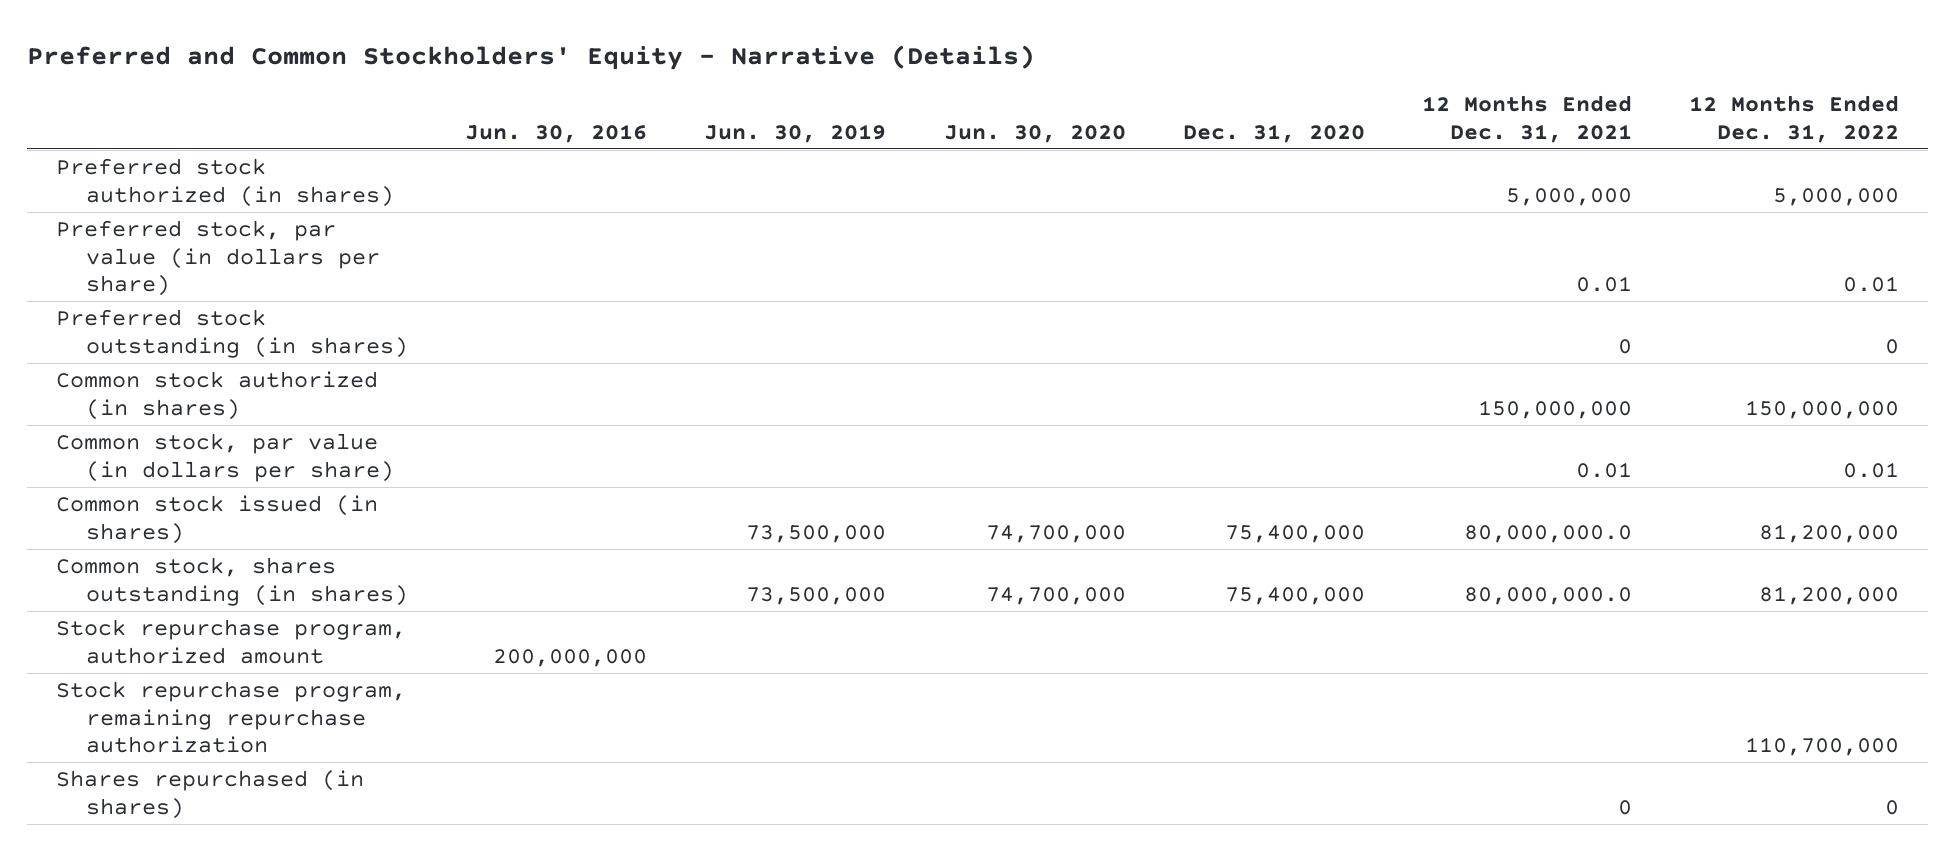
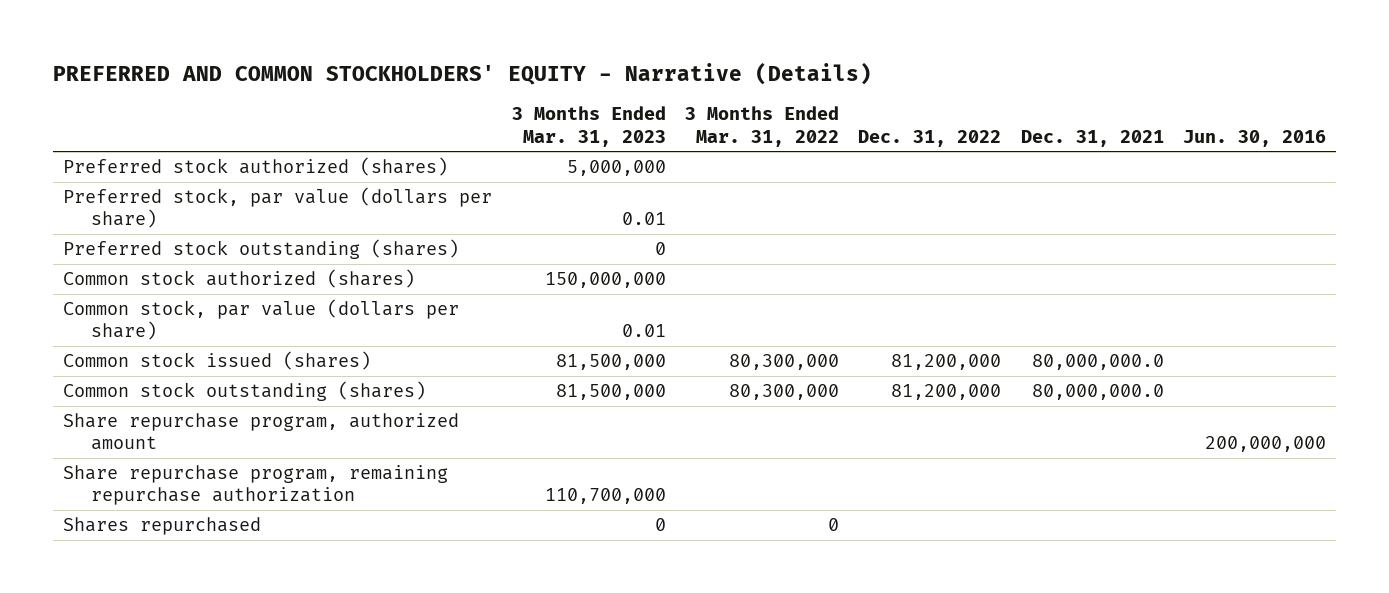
[27,44,1036,70] Preferred and Common Stockholders' Equity - Narrative (Details) -> [53,62,873,86] PREFERRED AND COMMON STOCKHOLDERS' EQUITY - Narrative (Details)
[704,123,887,143] Jun. 30, 2019 -> none
[943,124,1126,143] Jun. 30, 2020 -> none
[1182,123,1365,143] Dec. 31, 2020 -> none
[1421,94,1632,143] 12 Months Ended Dec. 31, 2021 -> none
[1689,94,1900,143] 12 Months Ended Dec. 31, 2022 -> none
none -> [511,106,666,147] 3 Months Ended Mar. 31, 2023
none -> [684,106,839,147] 3 Months Ended Mar. 31, 2022
none -> [858,129,1002,147] Dec. 31, 2022
none -> [1020,129,1164,147] Dec. 31, 2021
[55,157,394,207] Preferred stock authorized (in shares) -> [63,157,449,177] Preferred stock authorized (shares)
[55,219,380,297] Preferred stock, par value (in dollars per share) -> [63,187,493,229] Preferred stock, par value (dollars per share)
[55,308,408,358] Preferred stock outstanding (in shares) -> [63,239,460,260] Preferred stock outstanding (shares)
[55,370,378,420] Common stock authorized (in shares) -> [63,269,416,289] Common stock authorized (shares)
[55,432,394,482] Common stock, par value (in dollars per share) -> [63,299,460,341] Common stock, par value (dollars per share)
[55,494,378,544] Common stock issued (in shares) -> [63,351,372,371] Common stock issued (shares)
[55,556,408,606] Common stock, shares outstanding (in shares) -> [63,381,427,402] Common stock outstanding (shares)
[55,618,406,664] Stock repurchase program, authorized amount -> [63,413,460,451] Share repurchase program, authorized amount
[55,680,406,754] Stock repurchase program, remaining repurchase authorization -> [63,465,449,506] Share repurchase program, remaining repurchase authorization
[55,769,364,819] Shares repurchased (in shares) -> [63,517,262,536] Shares repurchased

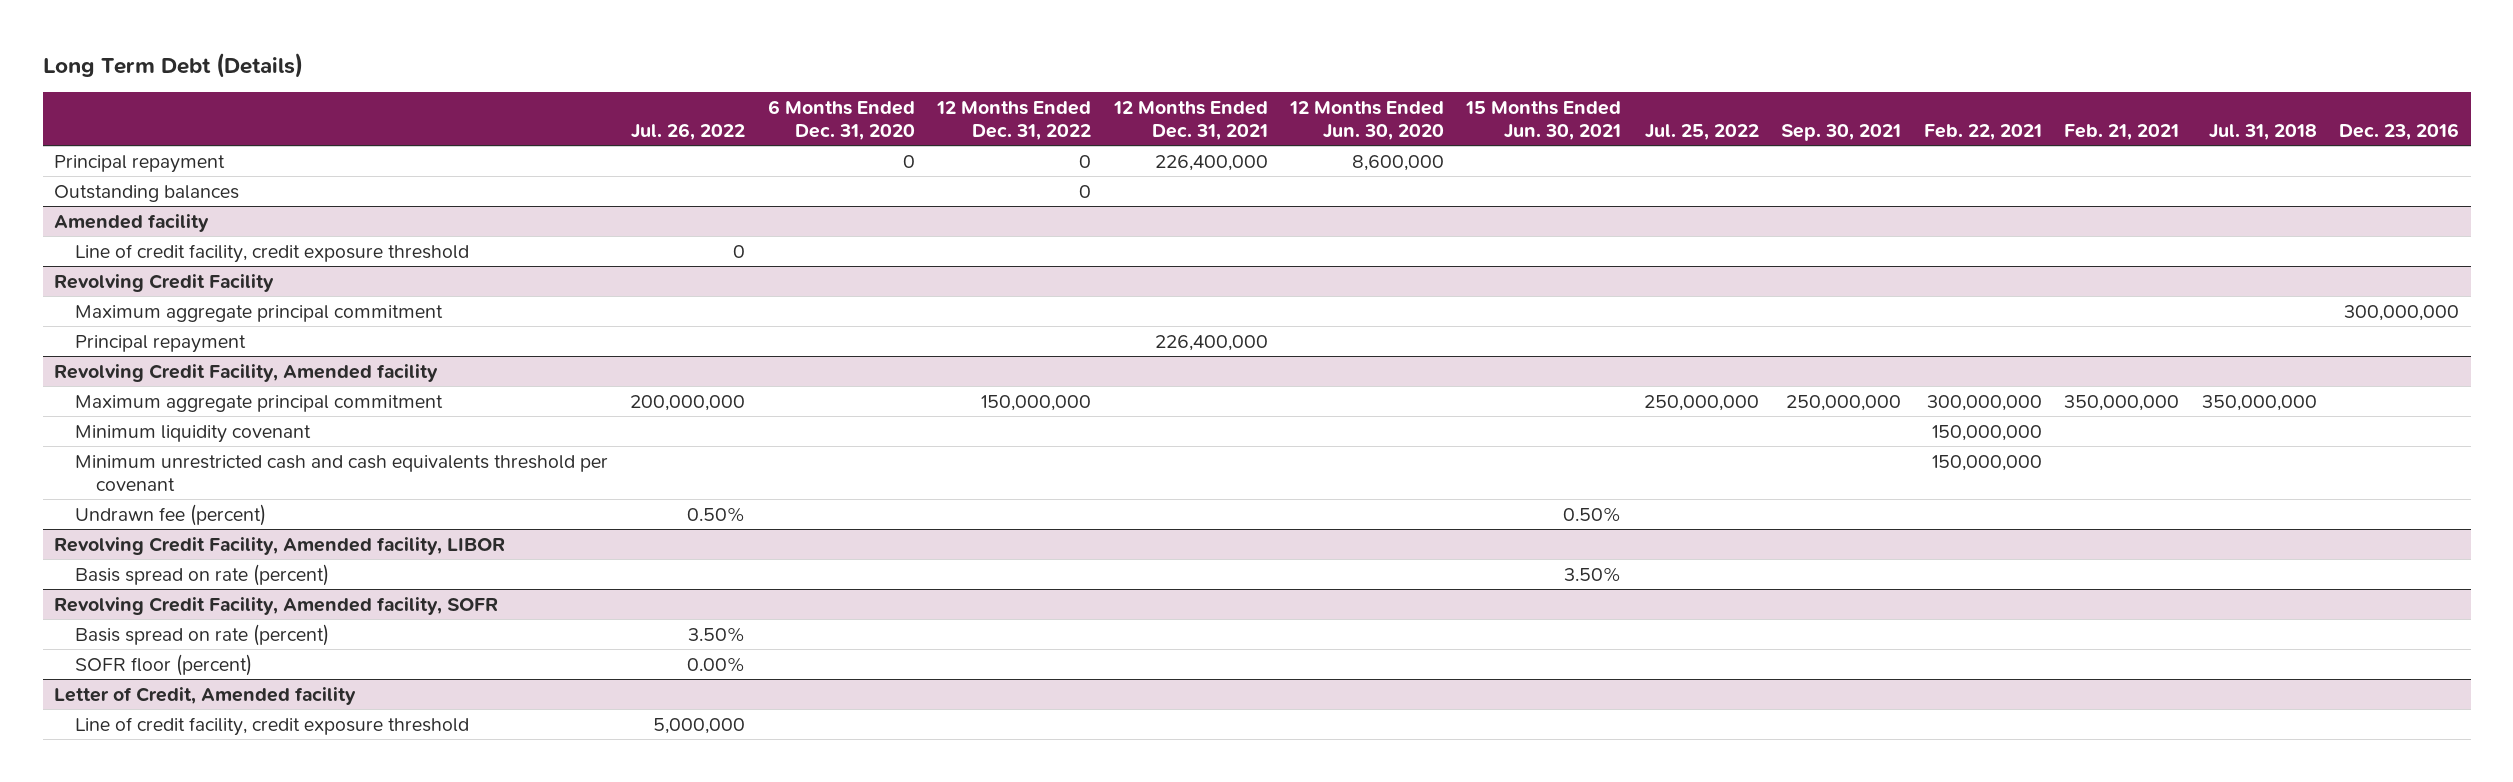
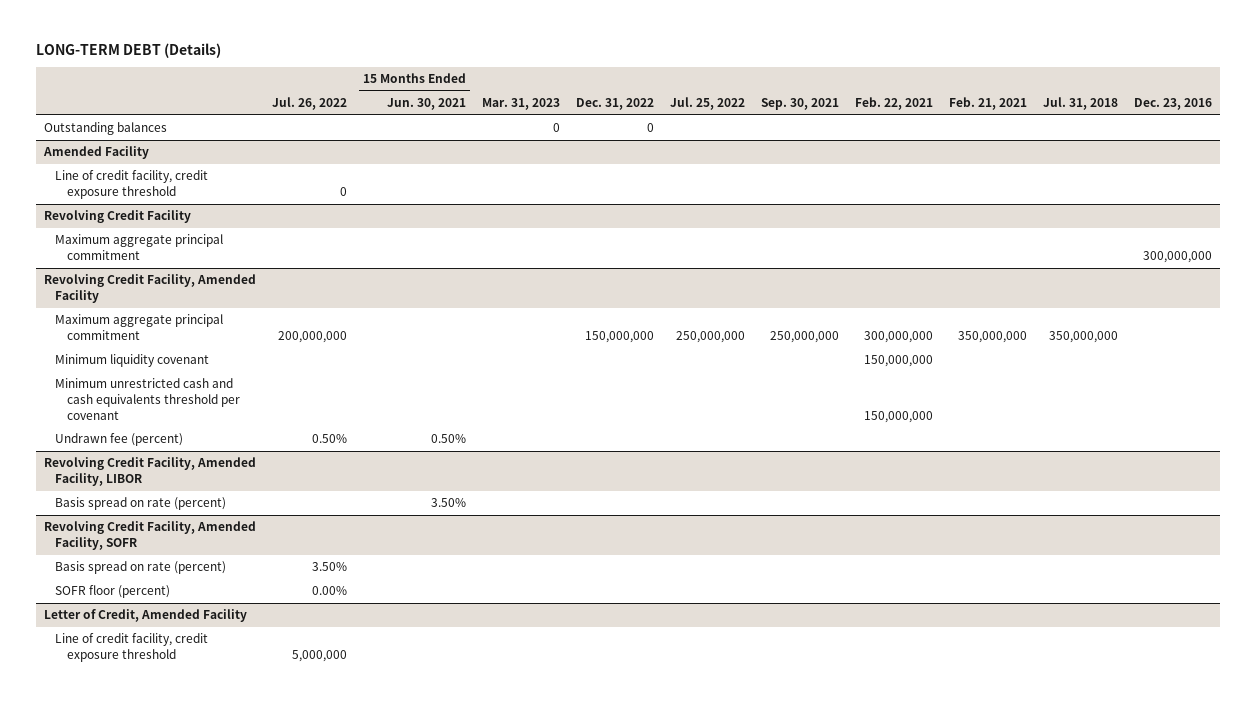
[42,52,303,78] Long Term Debt (Details) -> [36,42,222,58] LONG-TERM DEBT (Details)
[767,99,915,140] 6 Months Ended Dec. 31, 2020 -> none
[936,100,1092,140] 12 Months Ended Dec. 31, 2022 -> none
[1112,100,1268,140] 12 Months Ended Dec. 31, 2021 -> none
[1289,100,1445,140] 12 Months Ended Jun. 30, 2020 -> none
none -> [482,98,561,111] Mar. 31, 2023
none -> [576,98,655,111] Dec. 31, 2022
[53,154,225,173] Principal repayment -> none
[53,213,209,232] Amended facility -> [43,146,150,160] Amended Facility
[74,334,246,353] Principal repayment -> none
[53,363,438,382] Revolving Credit Facility, Amended facility -> [44,274,257,304] Revolving Credit Facility, Amended Facility
[53,536,505,555] Revolving Credit Facility, Amended facility, LIBOR -> [44,457,257,487] Revolving Credit Facility, Amended Facility, LIBOR
[53,596,498,615] Revolving Credit Facility, Amended facility, SOFR -> [44,521,257,551] Revolving Credit Facility, Amended Facility, SOFR
[53,686,356,705] Letter of Credit, Amended facility -> [44,609,248,623] Letter of Credit, Amended Facility

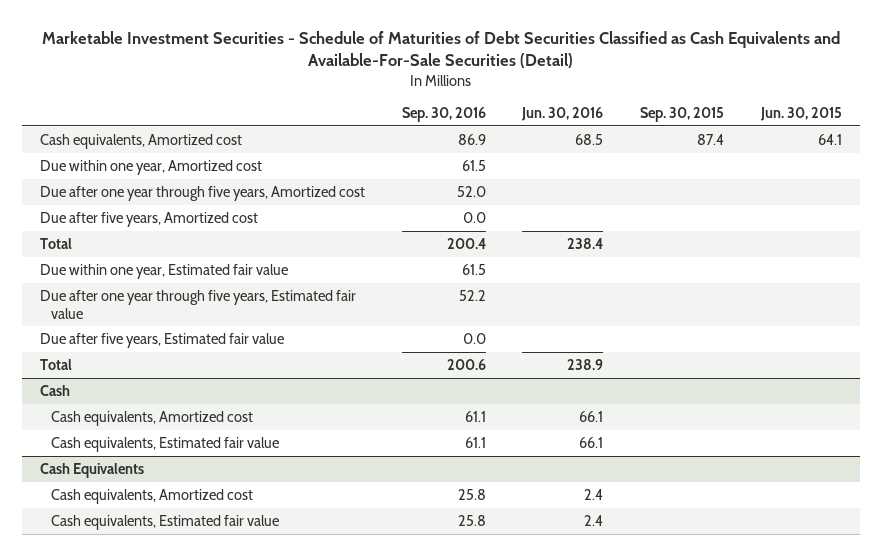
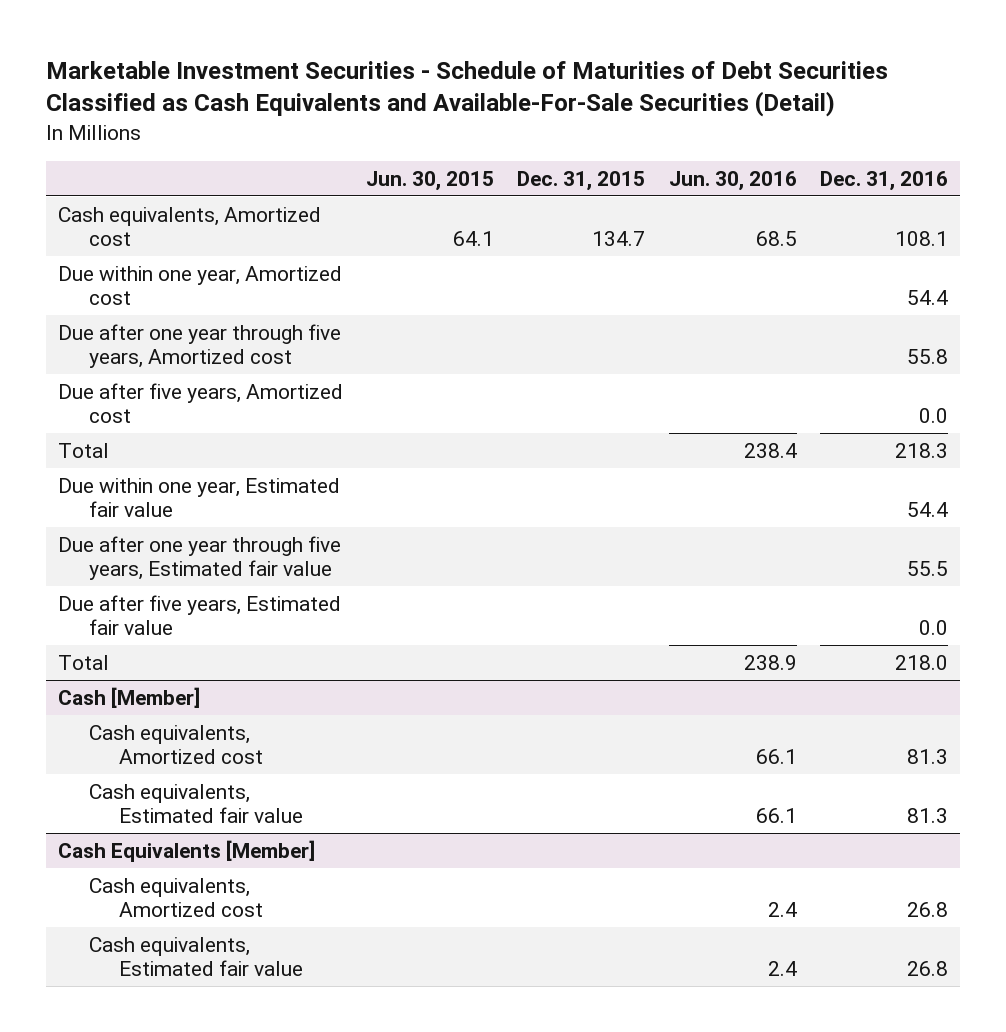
[401,106,486,122] Sep. 30, 2016 -> none
[640,106,725,122] Sep. 30, 2015 -> none
none -> [517,170,646,191] Dec. 31, 2015
none -> [819,170,948,191] Dec. 31, 2016
[40,384,71,396] Cash -> [57,686,200,708] Cash [Member]
[40,462,145,478] Cash Equivalents -> [57,839,315,862] Cash Equivalents [Member]

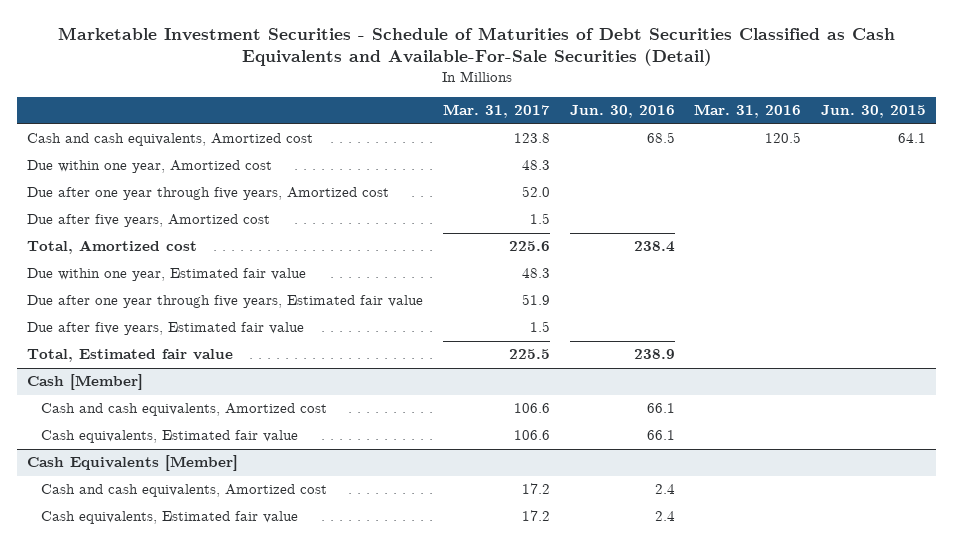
[517,170,646,191] Dec. 31, 2015 -> none
[819,170,948,191] Dec. 31, 2016 -> none
none -> [442,104,550,119] Mar. 31, 2017
none -> [694,104,802,119] Mar. 31, 2016
[57,206,321,247] Cash equivalents, Amortized cost -> [26,133,313,147] Cash and cash equivalents, Amortized cost
[57,442,109,458] Total -> [26,240,197,255] Total, Amortized cost
[57,654,109,670] Total -> [26,349,233,363] Total, Estimated fair value
[88,724,264,765] Cash equivalents, Amortized cost -> [40,403,327,417] Cash and cash equivalents, Amortized cost
[88,877,264,918] Cash equivalents, Amortized cost -> [40,484,327,498] Cash and cash equivalents, Amortized cost

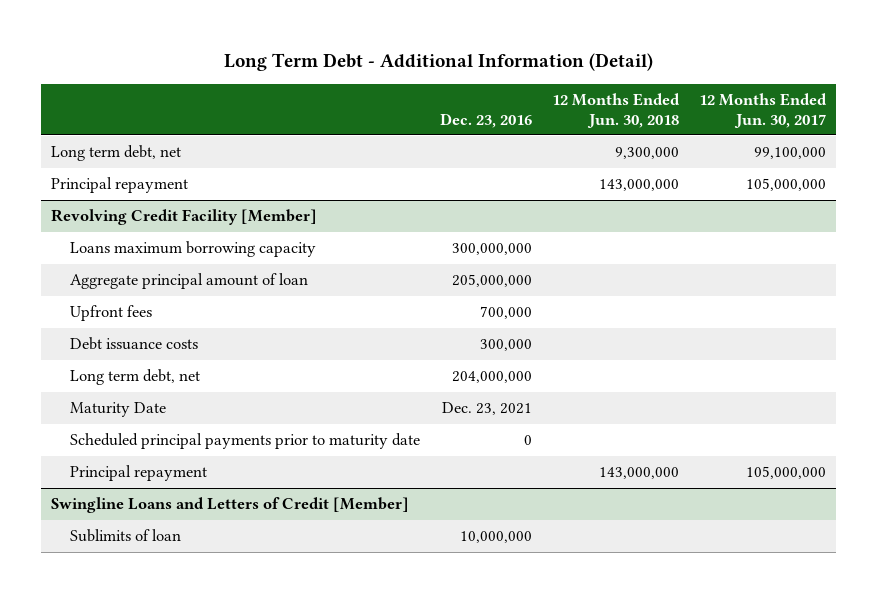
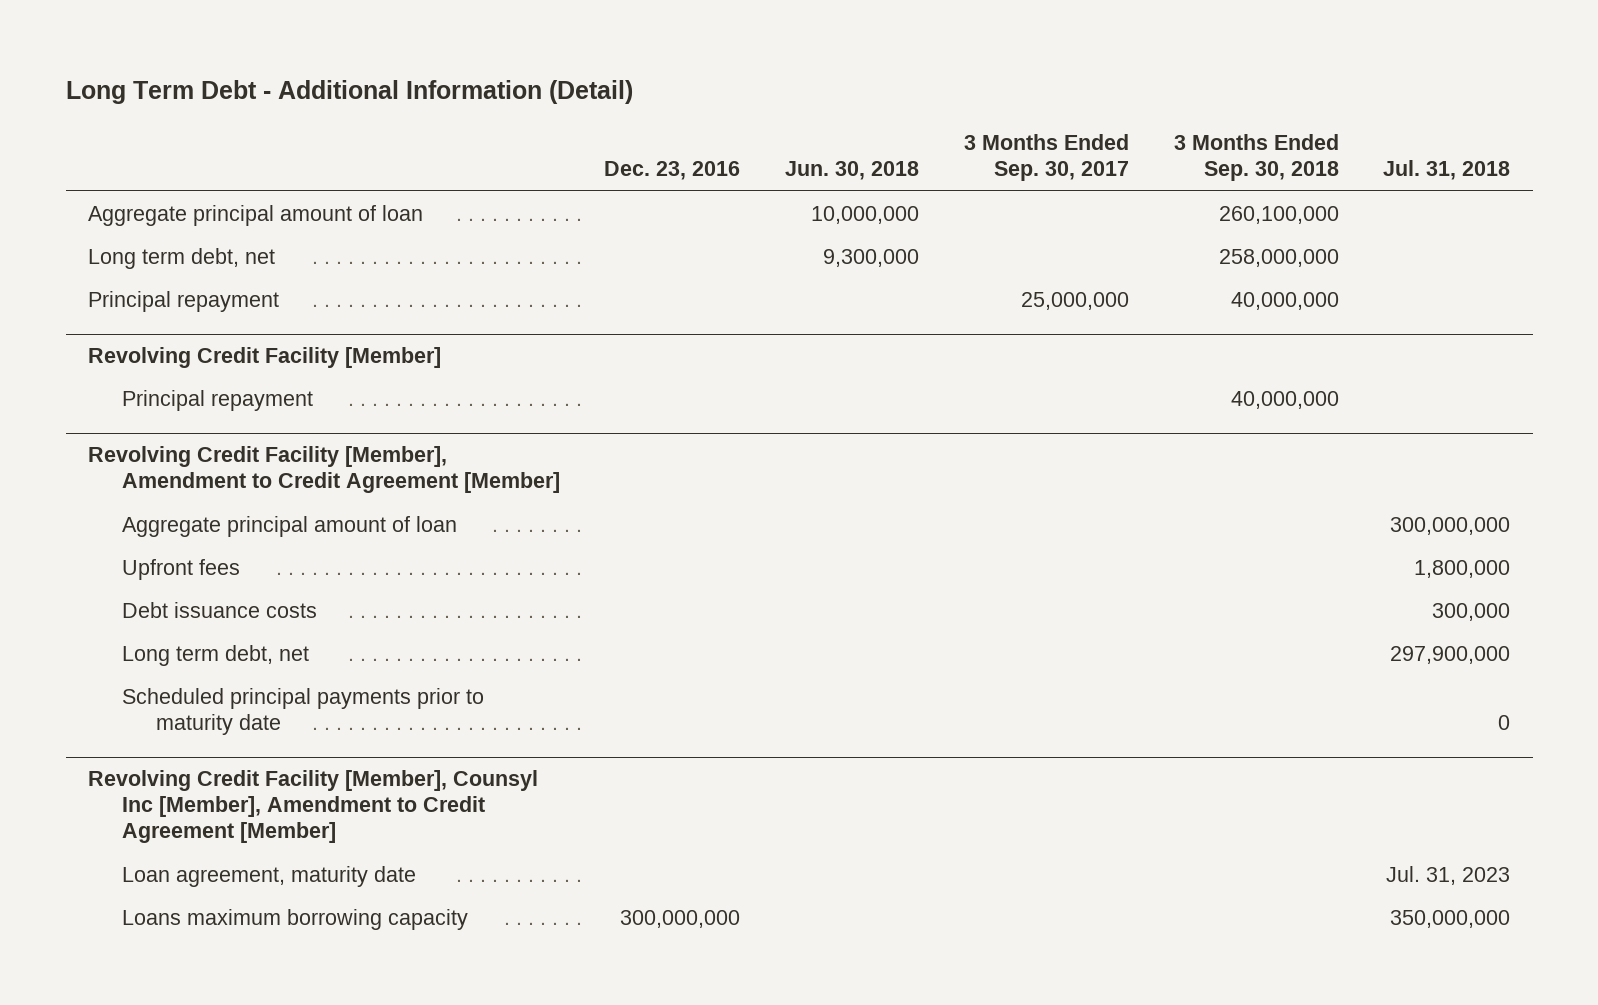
[552,93,681,128] 12 Months Ended Jun. 30, 2018 -> none
[699,93,828,128] 12 Months Ended Jun. 30, 2017 -> none
none -> [785,161,920,181] Jun. 30, 2018
none -> [963,134,1129,182] 3 Months Ended Sep. 30, 2017
none -> [1173,134,1339,182] 3 Months Ended Sep. 30, 2018
none -> [1383,160,1511,181] Jul. 31, 2018
none -> [88,205,424,227] Aggregate principal amount of loan
[70,241,317,258] Loans maximum borrowing capacity -> none
[70,273,309,290] Aggregate principal amount of loan -> none
[70,305,153,322] Upfront fees -> none
[70,337,199,351] Debt issuance costs -> none
[70,369,201,386] Long term debt, net -> none
[70,402,167,418] Maturity Date -> none
[70,433,421,450] Scheduled principal payments prior to maturity date -> none
[51,497,410,514] Swingline Loans and Letters of Credit [Member] -> none
[70,529,182,543] Sublimits of loan -> none
none -> [88,446,560,494] Revolving Credit Facility [Member], Amendment to Credit Agreement [Member]
none -> [121,516,457,538] Aggregate principal amount of loan
none -> [121,559,240,581] Upfront fees
none -> [121,602,317,619] Debt issuance costs
none -> [121,645,309,667] Long term debt, net
none -> [121,688,484,736] Scheduled principal payments prior to maturity date
none -> [88,770,539,844] Revolving Credit Facility [Member], Counsyl Inc [Member], Amendment to Credit Agreement [Member]
none -> [121,866,416,888] Loan agreement, maturity date
none -> [121,909,468,931] Loans maximum borrowing capacity

